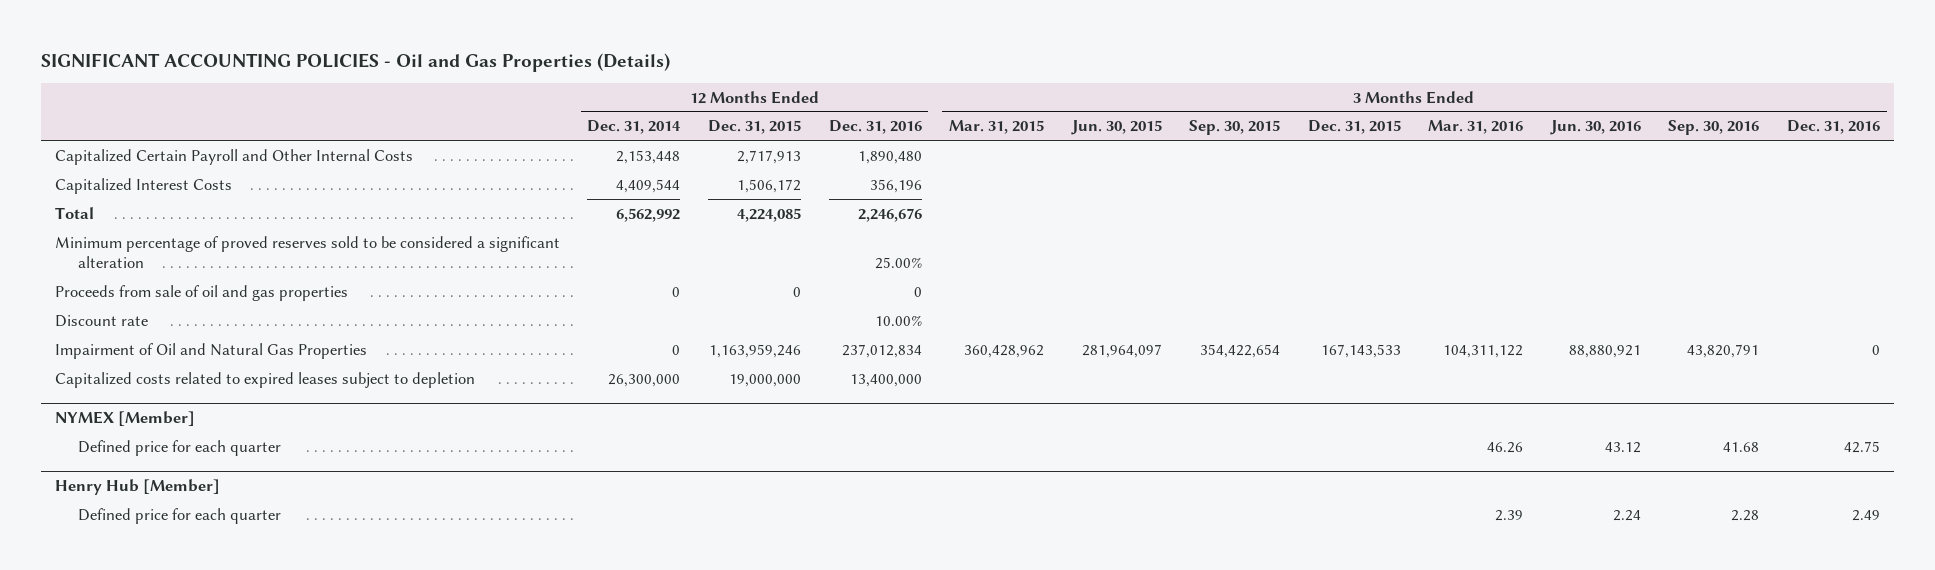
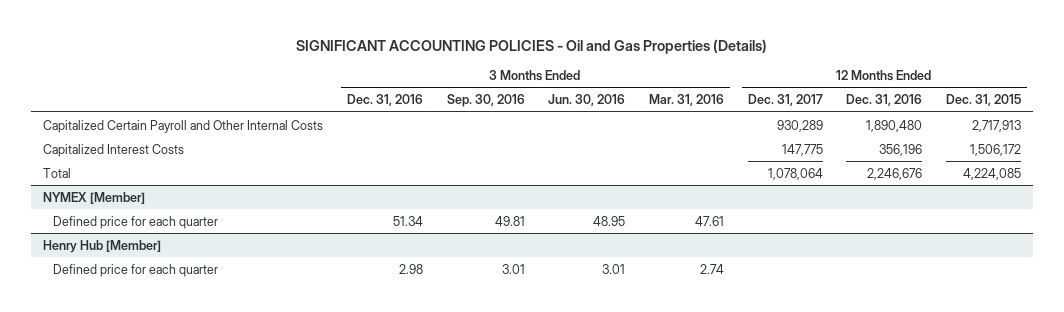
[587,120,682,135] Dec. 31, 2014 -> none
[949,120,1045,135] Mar. 31, 2015 -> none
[1070,120,1162,136] Jun. 30, 2015 -> none
[1189,120,1281,136] Sep. 30, 2015 -> none
[1307,120,1401,135] Dec. 31, 2015 -> none
none -> [747,94,823,107] Dec. 31, 2017
[54,235,560,269] Minimum percentage of proved reserves sold to be considered a significant alteration -> none
[54,284,348,301] Proceeds from sale of oil and gas properties -> none
[54,314,148,327] Discount rate -> none
[54,342,367,359] Impairment of Oil and Natural Gas Properties -> none
[54,371,475,388] Capitalized costs related to expired leases subject to depletion -> none
[1487,441,1524,453] 46.26 -> [694,215,724,226] 47.61
[1604,441,1641,453] 43.12 -> [593,215,626,226] 48.95
[1723,441,1760,452] 41.68 -> [494,215,525,226] 49.81
[1843,440,1880,453] 42.75 -> [392,215,423,226] 51.34
[1495,509,1524,521] 2.39 -> [699,263,724,274] 2.74
[1612,509,1641,521] 2.24 -> [602,263,626,274] 3.01
[1731,509,1760,521] 2.28 -> [501,263,525,274] 3.01
[1851,509,1880,521] 2.49 -> [398,263,423,274] 2.98

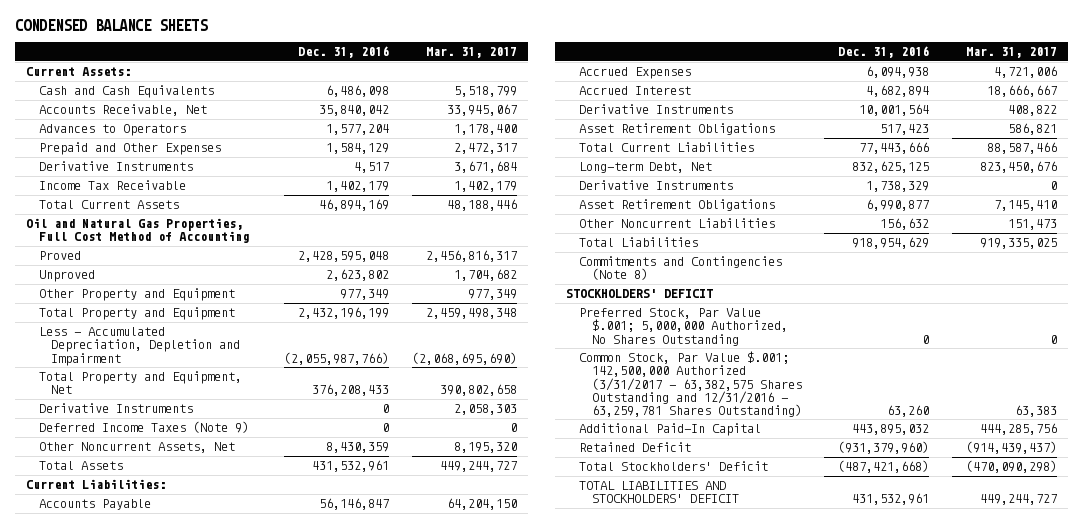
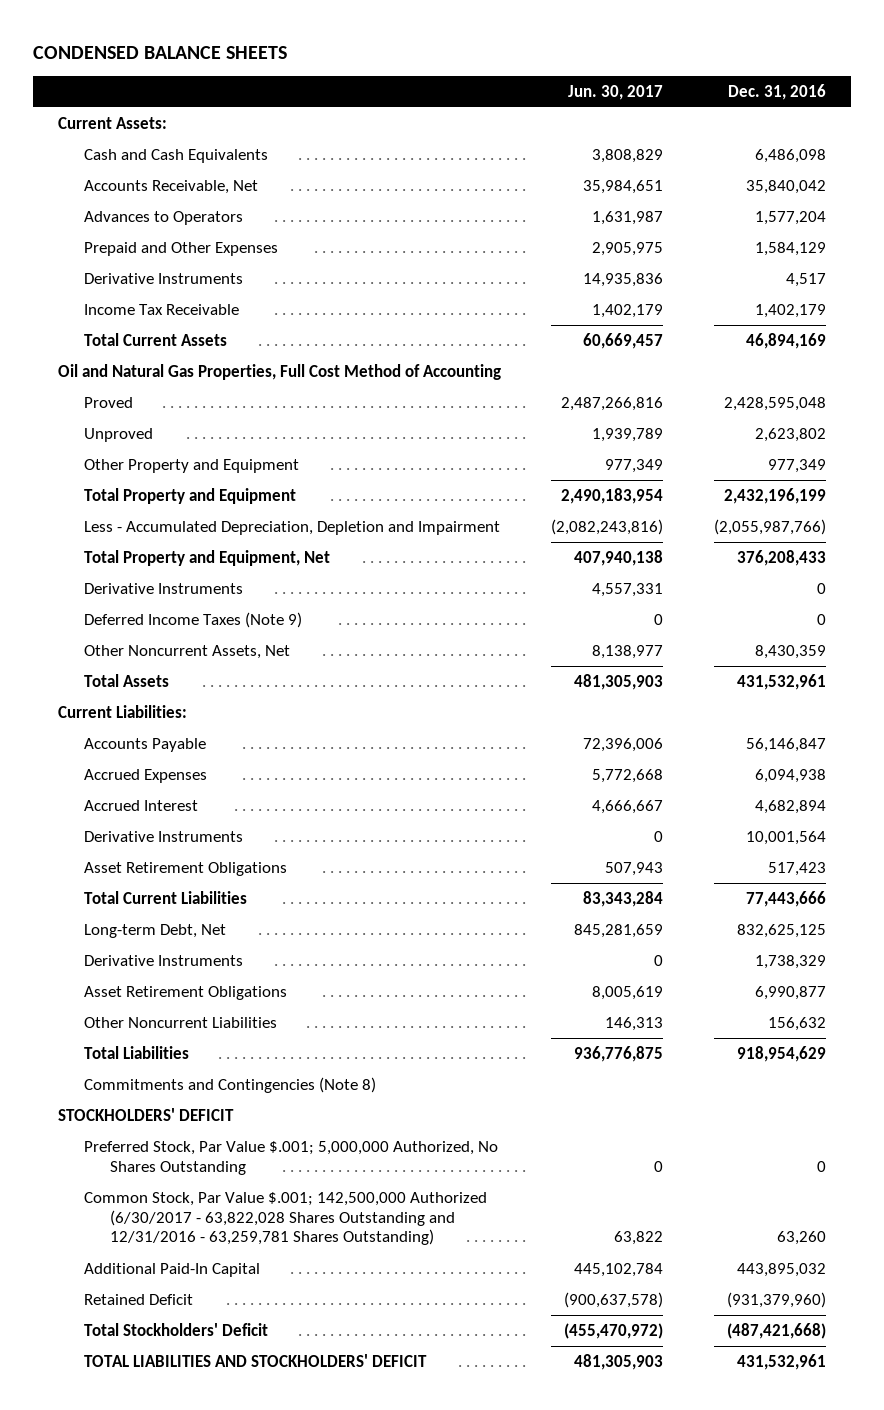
[425,47,517,59] Mar. 31, 2017 -> none
none -> [568,84,664,100] Jun. 30, 2017
[578,351,802,417] Common Stock, Par Value $.001; 142,500,000 Authorized (3/31/2017 - 63,382,575 Shares Outstanding and 12/31/2016 - 63,259,781 Shares Outstanding) -> [84,1192,488,1246] Common Stock, Par Value $.001; 142,500,000 Authorized (6/30/2017 - 63,822,028 Shares Outstanding and 12/31/2016 - 63,259,781 Shares Outstanding)

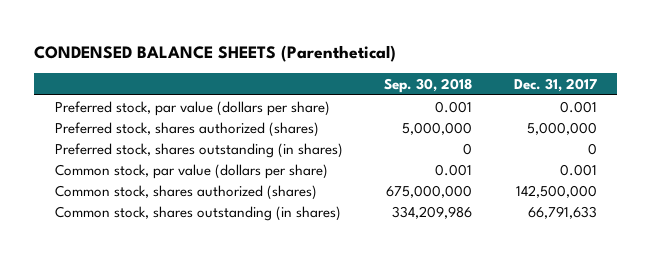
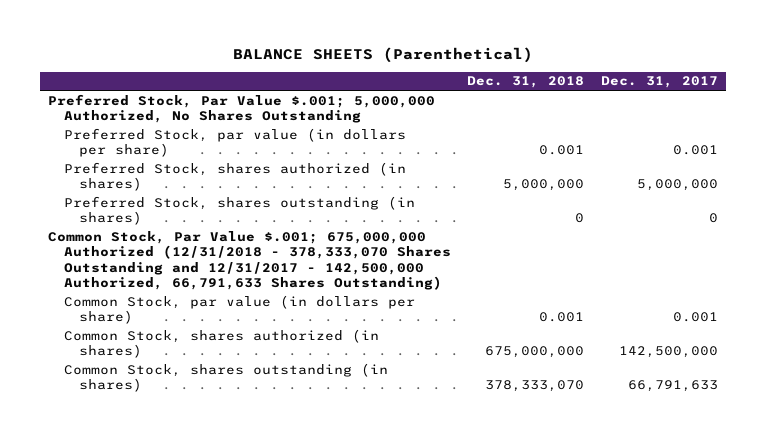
[34,44,397,62] CONDENSED BALANCE SHEETS (Parenthetical) -> [232,47,533,64] BALANCE SHEETS (Parenthetical)
[384,77,473,93] Sep. 30, 2018 -> none
none -> [467,76,585,89] Dec. 31, 2018
none -> [48,93,436,124] Preferred Stock, Par Value $.001; 5,000,000 Authorized, No Shares Outstanding
[55,100,331,116] Preferred stock, par value (dollars per share) -> [63,127,406,158] Preferred Stock, par value (in dollars per share)
[55,121,320,137] Preferred stock, shares authorized (shares) -> [63,161,406,192] Preferred Stock, shares authorized (in shares)
[55,142,344,158] Preferred stock, shares outstanding (in shares) -> [63,195,415,226] Preferred Stock, shares outstanding (in shares)
none -> [48,230,451,291] Common Stock, Par Value $.001; 675,000,000 Authorized (12/31/2018 - 378,333,070 Shares Outstanding and 12/31/2017 - 142,500,000 Authorized, 66,791,633 Shares Outstanding)
[55,163,329,179] Common stock, par value (dollars per share) -> [63,294,415,325] Common Stock, par value (in dollars per share)
[55,184,318,200] Common stock, shares authorized (shares) -> [63,328,379,359] Common Stock, shares authorized (in shares)
[55,205,342,221] Common stock, shares outstanding (in shares) -> [63,362,388,393] Common Stock, shares outstanding (in shares)

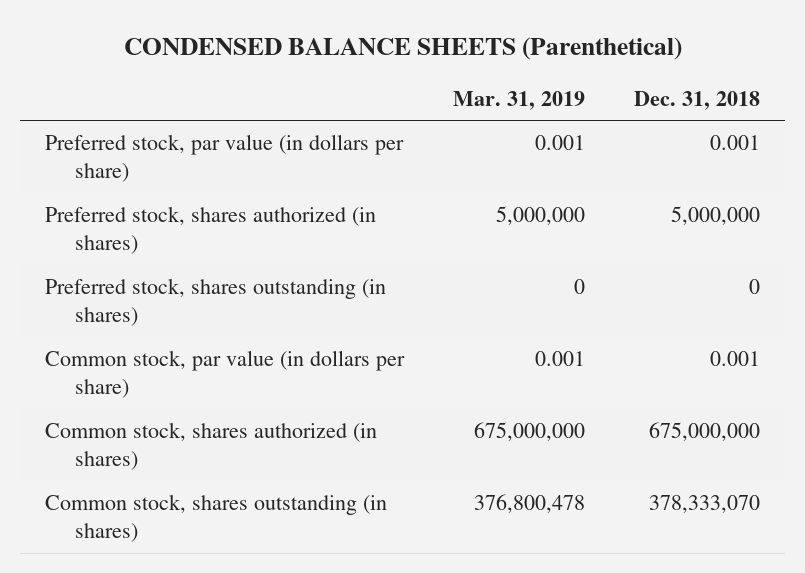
[232,47,533,64] BALANCE SHEETS (Parenthetical) -> [123,36,682,60] CONDENSED BALANCE SHEETS (Parenthetical)
[600,76,718,89] Dec. 31, 2017 -> none
none -> [453,90,586,110] Mar. 31, 2019
[48,93,436,124] Preferred Stock, Par Value $.001; 5,000,000 Authorized, No Shares Outstanding -> none
[48,230,451,291] Common Stock, Par Value $.001; 675,000,000 Authorized (12/31/2018 - 378,333,070 Shares Outstanding and 12/31/2017 - 142,500,000 Authorized, 66,791,633 Shares Outstanding) -> none
[63,127,406,158] Preferred Stock, par value (in dollars per share) -> [44,134,404,183] Preferred stock, par value (in dollars per share)
[63,161,406,192] Preferred Stock, shares authorized (in shares) -> [44,206,376,255] Preferred stock, shares authorized (in shares)
[63,195,415,226] Preferred Stock, shares outstanding (in shares) -> [44,278,386,327] Preferred stock, shares outstanding (in shares)
[63,294,415,325] Common Stock, par value (in dollars per share) -> [44,350,405,399] Common stock, par value (in dollars per share)
[63,328,379,359] Common Stock, shares authorized (in shares) -> [44,422,377,471] Common stock, shares authorized (in shares)
[63,362,388,393] Common Stock, shares outstanding (in shares) -> [44,494,387,543] Common stock, shares outstanding (in shares)

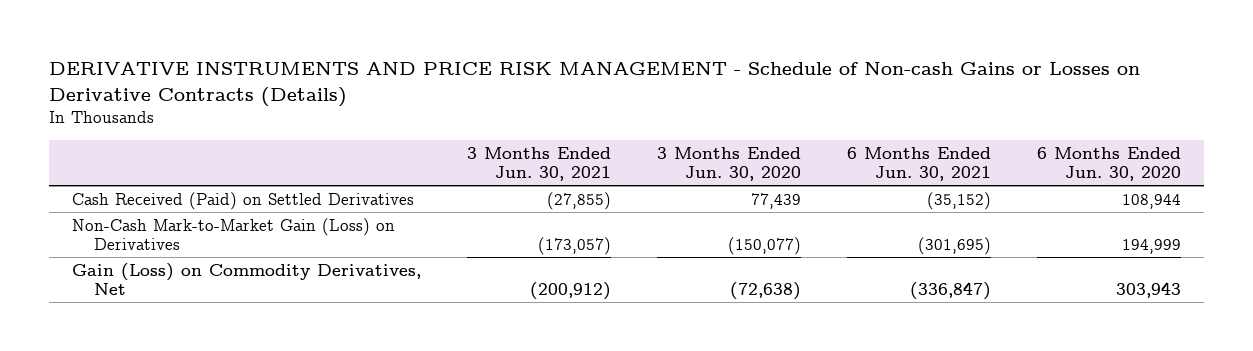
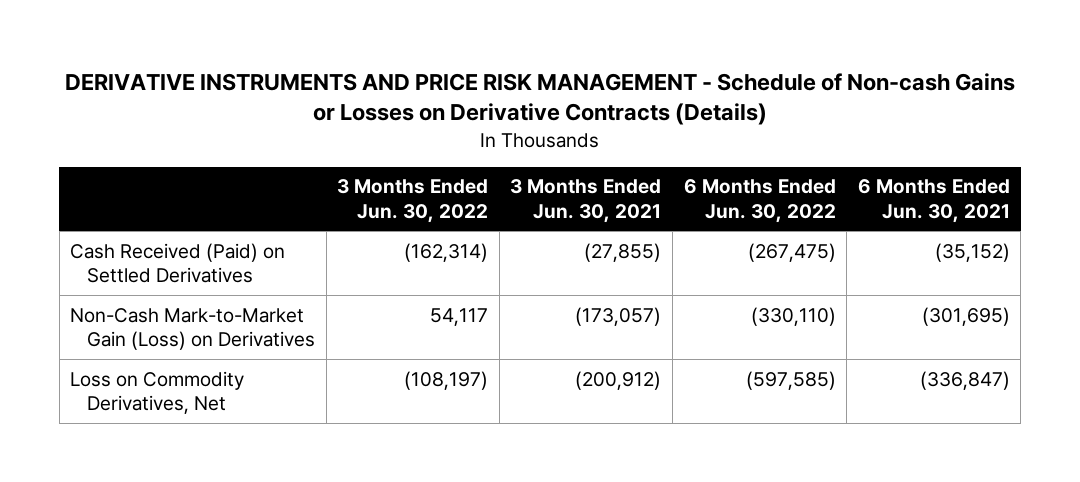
[656,146,801,182] 3 Months Ended Jun. 30, 2020 -> none
[1037,146,1182,182] 6 Months Ended Jun. 30, 2020 -> none
none -> [337,179,489,223] 3 Months Ended Jun. 30, 2022
none -> [683,179,836,223] 6 Months Ended Jun. 30, 2022
[71,262,421,295] Gain (Loss) on Commodity Derivatives, Net -> [70,370,245,415] Loss on Commodity Derivatives, Net

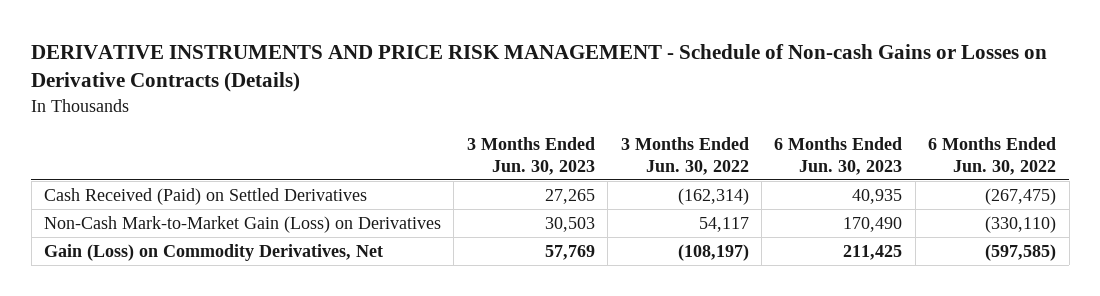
[510,179,662,223] 3 Months Ended Jun. 30, 2021 -> none
[857,179,1010,223] 6 Months Ended Jun. 30, 2021 -> none
none -> [466,136,595,175] 3 Months Ended Jun. 30, 2023
none -> [774,136,903,175] 6 Months Ended Jun. 30, 2023
[70,370,245,415] Loss on Commodity Derivatives, Net -> [43,243,383,261] Gain (Loss) on Commodity Derivatives, Net

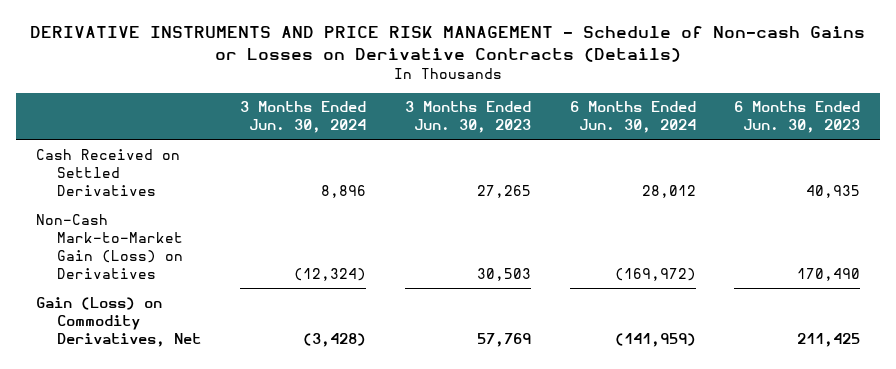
[620,136,749,175] 3 Months Ended Jun. 30, 2022 -> none
[928,136,1057,175] 6 Months Ended Jun. 30, 2022 -> none
none -> [240,101,367,134] 3 Months Ended Jun. 30, 2024
none -> [569,101,696,134] 6 Months Ended Jun. 30, 2024
[43,187,367,205] Cash Received (Paid) on Settled Derivatives -> [35,148,180,196] Cash Received on Settled Derivatives

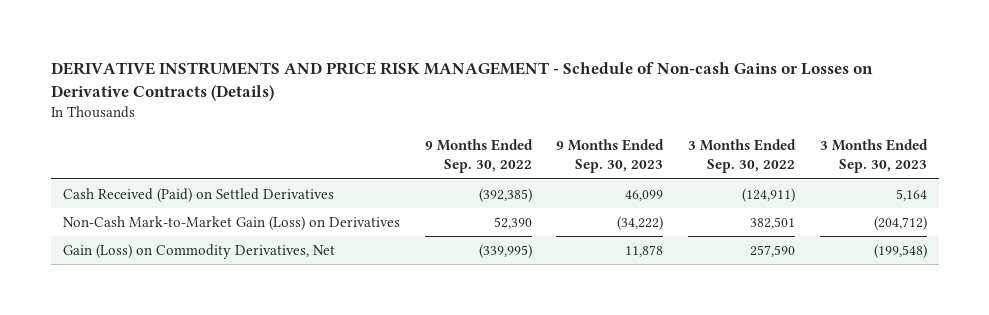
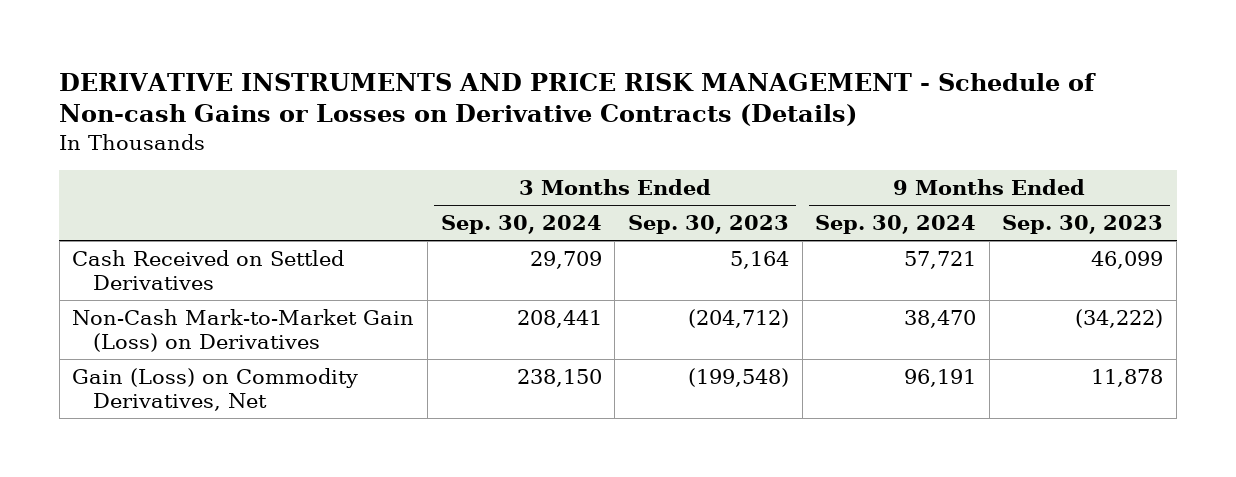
[424,139,533,174] 9 Months Ended Sep. 30, 2022 -> none
[687,139,796,174] 3 Months Ended Sep. 30, 2022 -> none
none -> [440,215,602,235] Sep. 30, 2024
none -> [815,215,977,235] Sep. 30, 2024
[62,187,334,203] Cash Received (Paid) on Settled Derivatives -> [72,249,345,291] Cash Received on Settled Derivatives

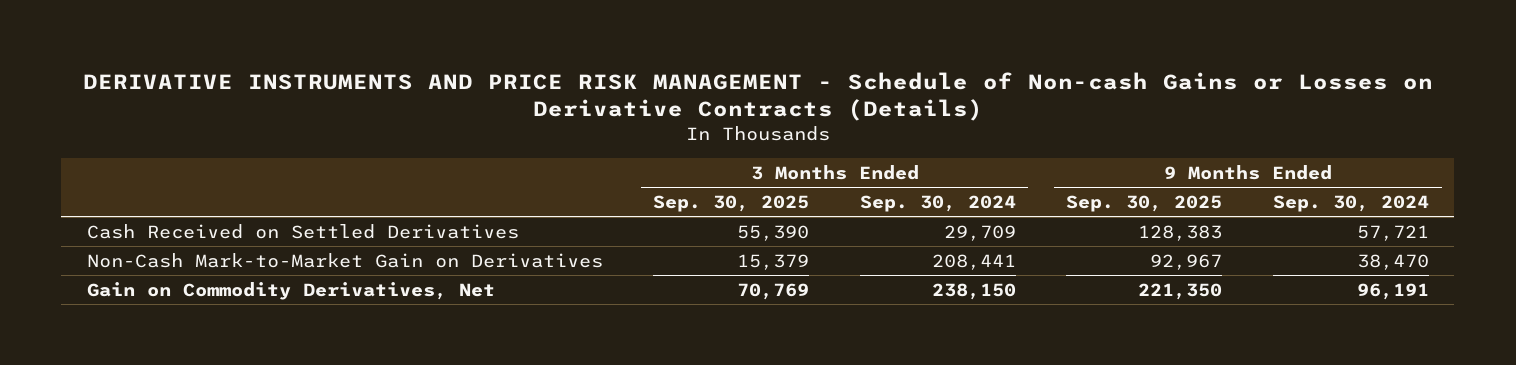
[627,215,789,235] Sep. 30, 2023 -> none
[1002,215,1164,235] Sep. 30, 2023 -> none
none -> [653,194,810,212] Sep. 30, 2025
none -> [1066,194,1223,212] Sep. 30, 2025
[72,308,415,353] Non-Cash Mark-to-Market Gain (Loss) on Derivatives -> [86,252,603,268] Non-Cash Mark-to-Market Gain on Derivatives
[72,367,359,412] Gain (Loss) on Commodity Derivatives, Net -> [86,281,495,300] Gain on Commodity Derivatives, Net

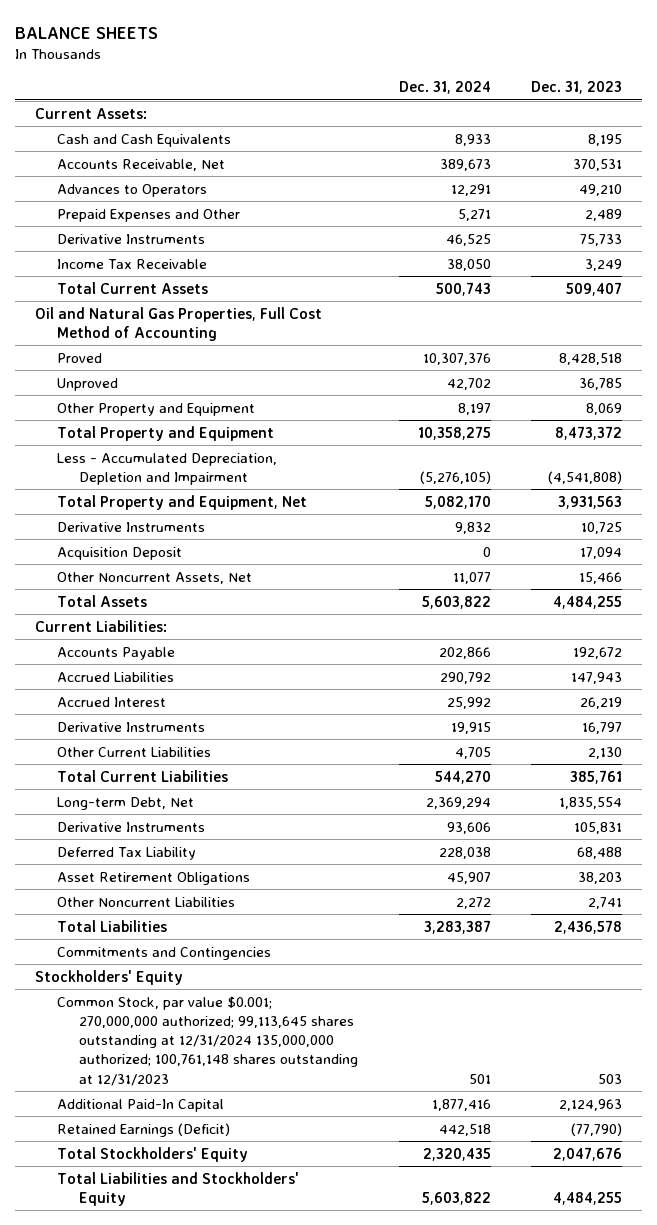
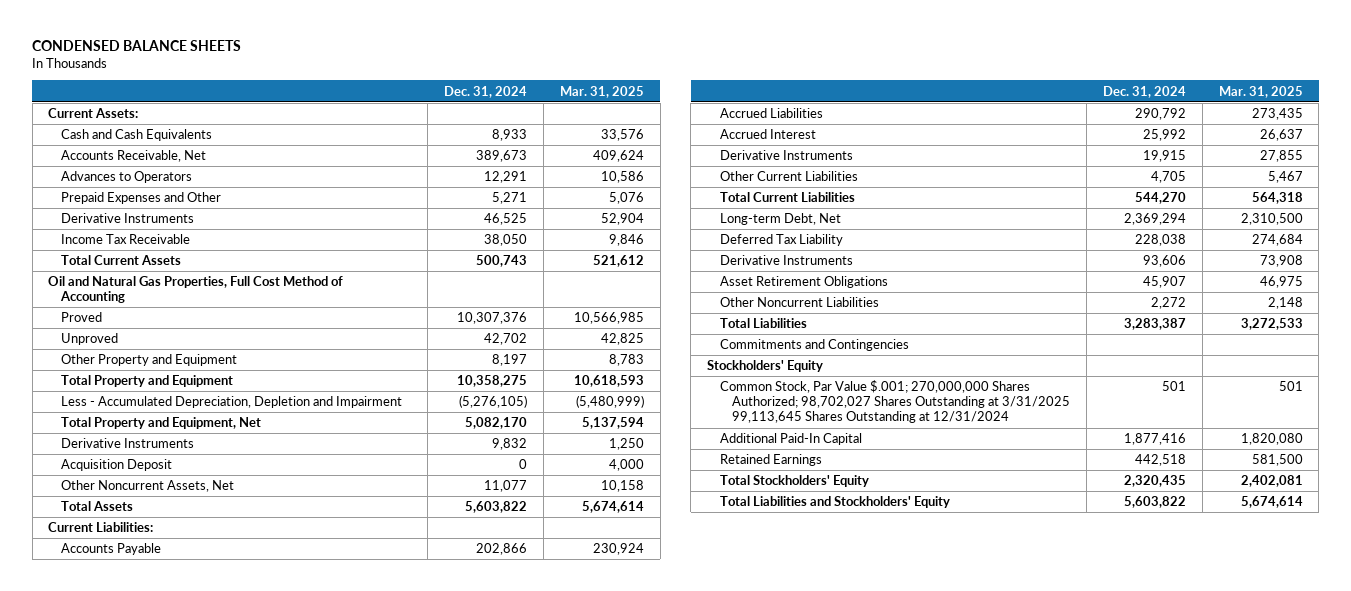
[15,26,159,39] BALANCE SHEETS -> [32,40,242,52] CONDENSED BALANCE SHEETS
[531,81,623,95] Dec. 31, 2023 -> none
none -> [559,85,644,98] Mar. 31, 2025
[57,821,206,832] Derivative Instruments -> [719,255,853,266] Derivative Instruments
[57,995,359,1086] Common Stock, par value $0.001; 270,000,000 authorized; 99,113,645 shares outstanding at 12/31/2024 135,000,000 authorized; 100,761,148 shares outstanding at 12/31/2023 -> [719,380,1071,424] Common Stock, Par Value $.001; 270,000,000 Shares Authorized; 98,702,027 Shares Outstanding at 3/31/2025 99,113,645 Shares Outstanding at 12/31/2024
[57,1122,231,1137] Retained Earnings (Deficit) -> [719,454,822,467] Retained Earnings

